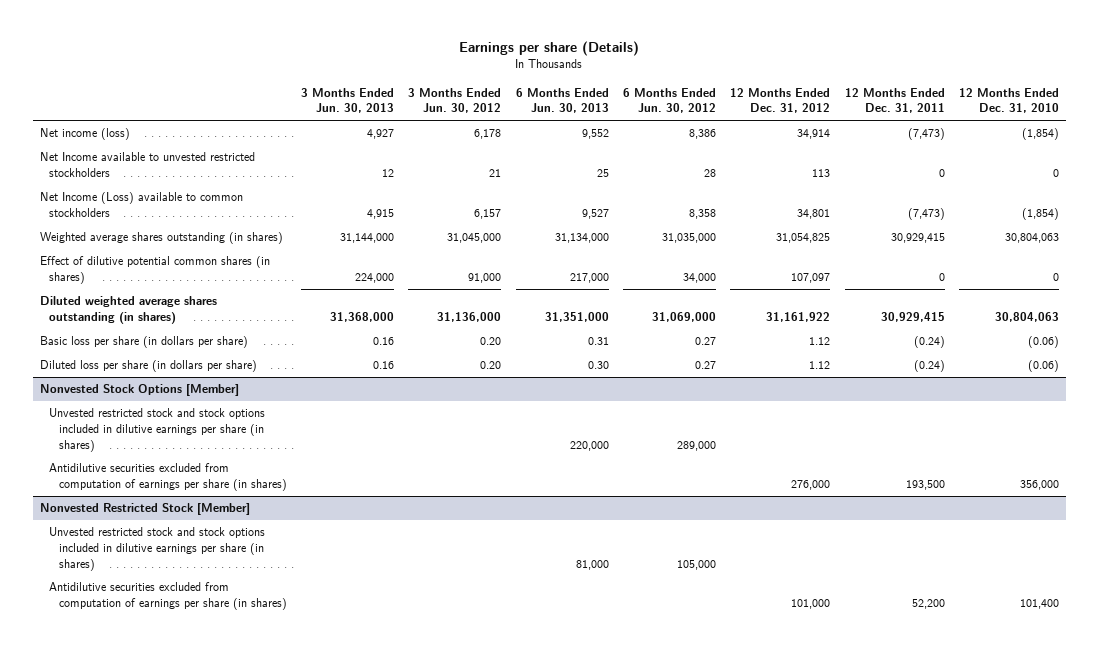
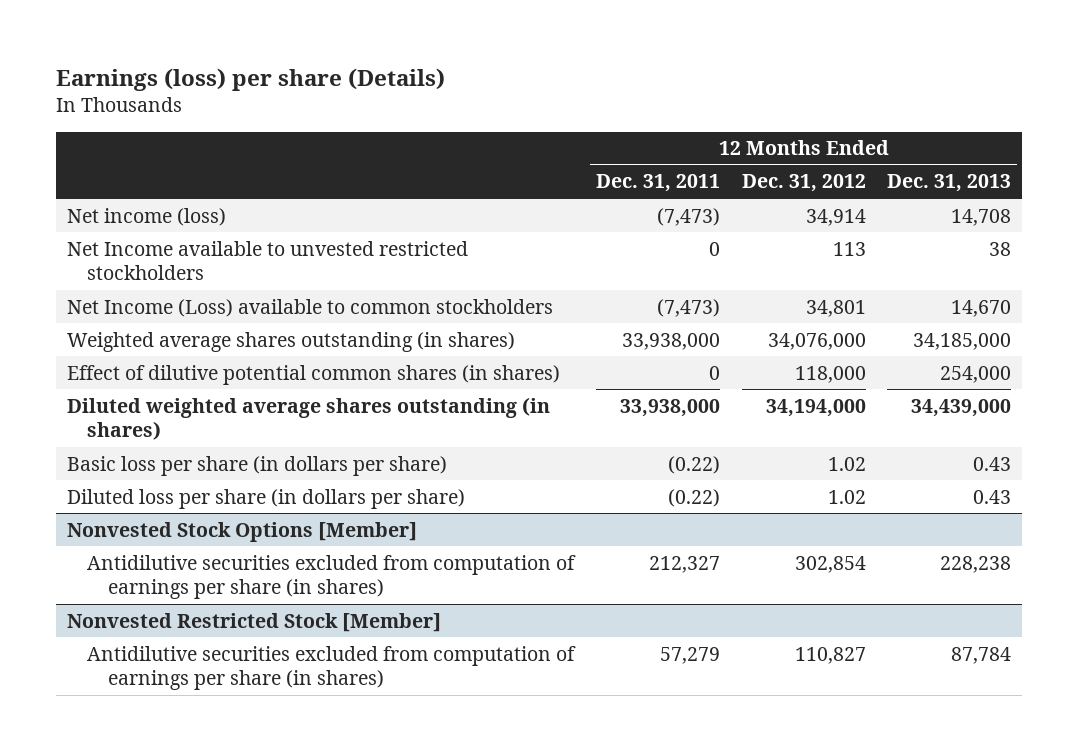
[459,40,640,56] Earnings per share (Details) -> [55,67,445,91] Earnings (loss) per share (Details)
[300,87,394,114] 3 Months Ended Jun. 30, 2013 -> none
[408,87,502,114] 3 Months Ended Jun. 30, 2012 -> none
[515,87,609,114] 6 Months Ended Jun. 30, 2013 -> none
[622,87,716,114] 6 Months Ended Jun. 30, 2012 -> none
[958,87,1059,114] 12 Months Ended Dec. 31, 2010 -> none
none -> [887,174,1012,193] Dec. 31, 2013
[776,233,831,244] 31,054,825 -> [767,332,866,350] 34,076,000
[890,233,945,244] 30,929,415 -> [621,332,720,350] 33,938,000
[791,272,831,283] 107,097 -> [794,365,866,383] 118,000
[766,311,831,322] 31,161,922 -> [765,398,866,417] 34,194,000
[880,311,945,322] 30,929,415 -> [619,398,720,417] 33,938,000
[809,337,831,346] 1.12 -> [827,456,866,471] 1.02
[913,336,945,349] (0.24) -> [667,455,720,474] (0.22)
[809,361,831,370] 1.12 -> [827,489,866,504] 1.02
[913,360,945,373] (0.24) -> [667,488,720,507] (0.22)
[49,408,266,452] Unvested restricted stock and stock options included in dilutive earnings per share (in shares) -> none
[791,479,831,490] 276,000 -> [794,555,866,573] 302,854
[905,479,945,490] 193,500 -> [648,555,720,573] 212,327
[49,527,266,571] Unvested restricted stock and stock options included in dilutive earnings per share (in shares) -> none
[791,598,831,609] 101,000 -> [794,646,866,664] 110,827
[911,598,945,609] 52,200 -> [659,646,720,664] 57,279

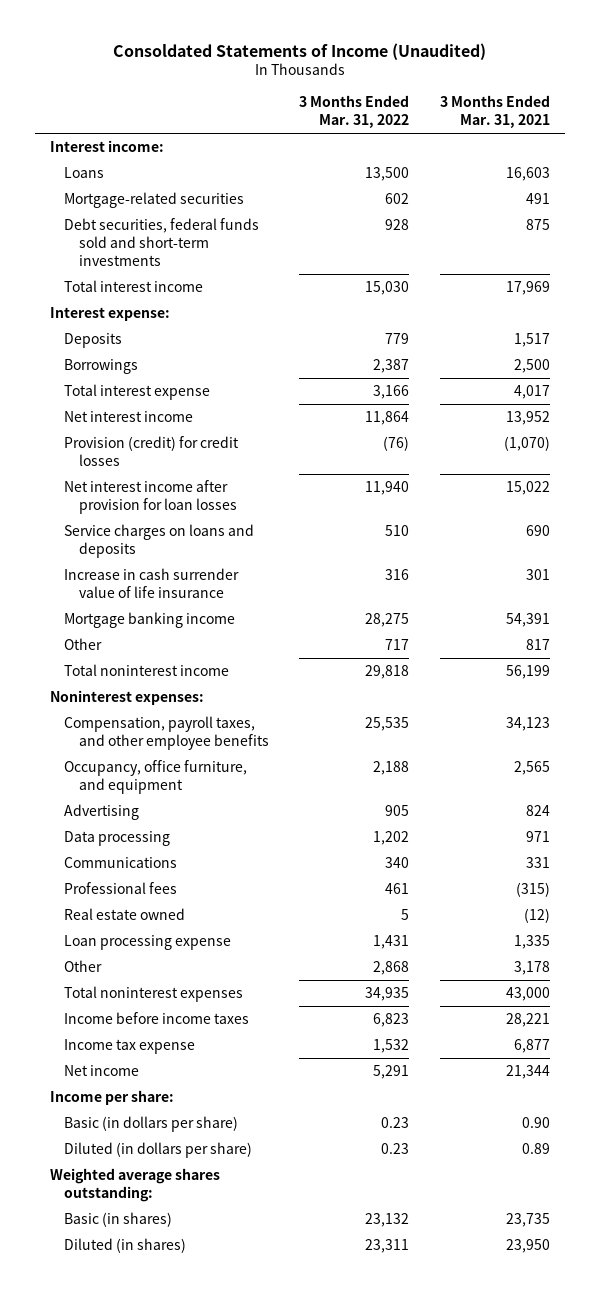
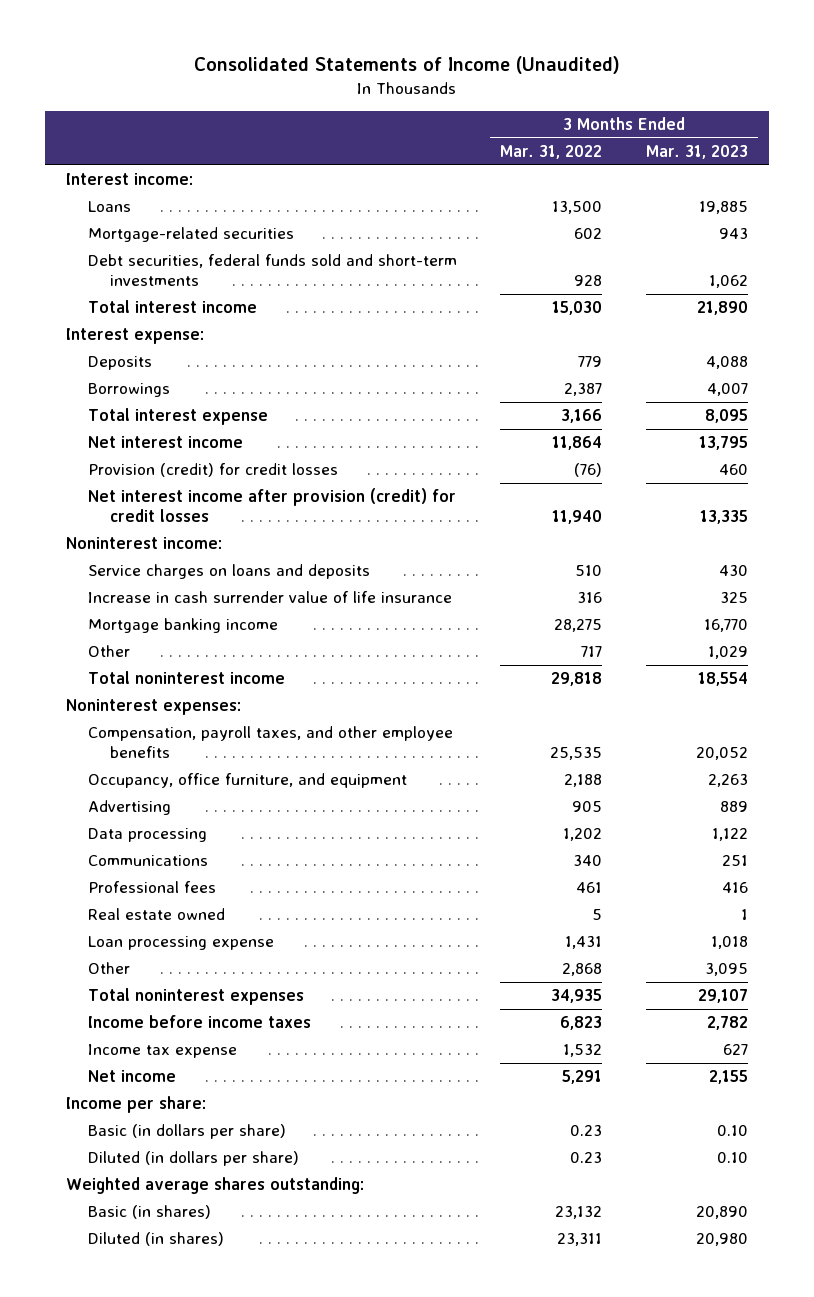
[112,42,486,60] Consoldated Statements of Income (Unaudited) -> [193,56,620,75] Consolidated Statements of Income (Unaudited)
[439,95,550,129] 3 Months Ended Mar. 31, 2021 -> none
none -> [645,145,748,160] Mar. 31, 2023
[64,480,237,515] Net interest income after provision for loan losses -> [88,488,457,523] Net interest income after provision (credit) for credit losses
none -> [66,537,223,550] Noninterest income:

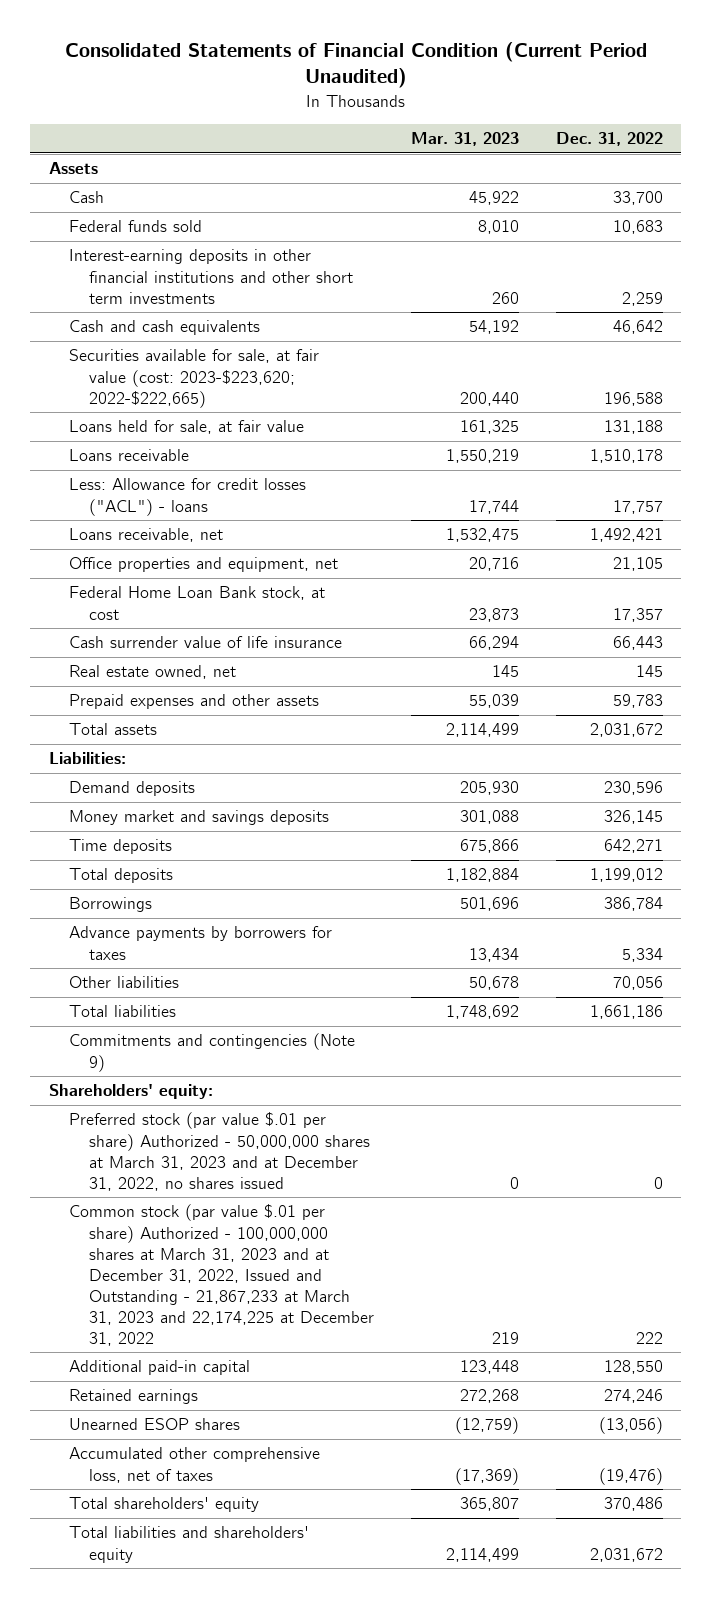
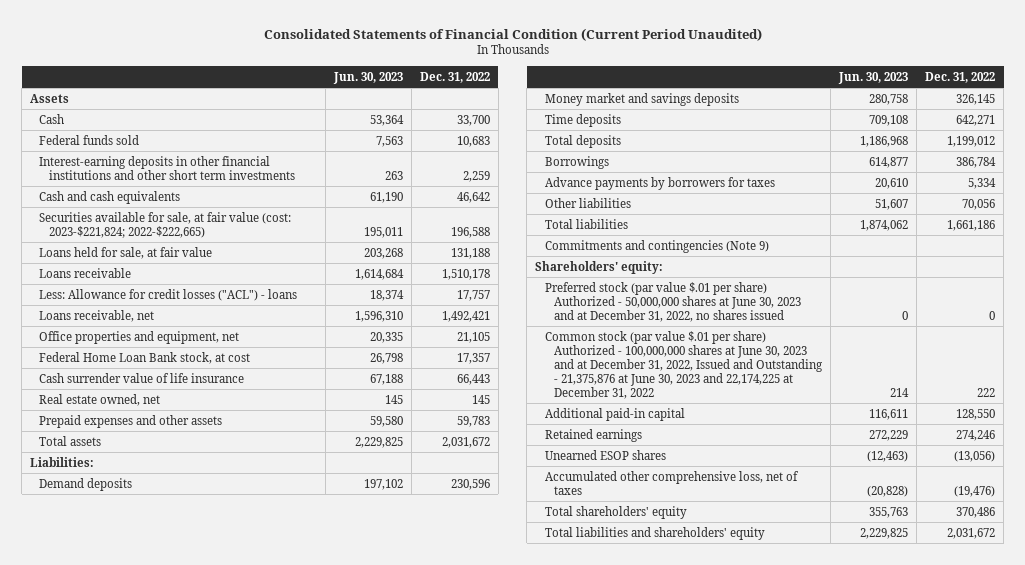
[410,132,519,147] Mar. 31, 2023 -> none
none -> [332,71,403,84] Jun. 30, 2023
[68,349,319,408] Securities available for sale, at fair value (cost: 2023-$223,620; 2022-$222,665) -> [39,211,292,238] Securities available for sale, at fair value (cost: 2023-$221,824; 2022-$222,665)
[68,1112,371,1191] Preferred stock (par value $.01 per share) Authorized - 50,000,000 shares at March 31, 2023 and at December 31, 2022, no shares issued -> [544,281,801,322] Preferred stock (par value $.01 per share) Authorized - 50,000,000 shares at June 30, 2023 and at December 31, 2022, no shares issued
[68,1204,375,1346] Common stock (par value $.01 per share) Authorized - 100,000,000 shares at March 31, 2023 and at December 31, 2022, Issued and Outstanding - 21,867,233 at March 31, 2023 and 22,174,225 at December 31, 2022 -> [544,330,823,399] Common stock (par value $.01 per share) Authorized - 100,000,000 shares at June 30, 2023 and at December 31, 2022, Issued and Outstanding - 21,375,876 at June 30, 2023 and 22,174,225 at December 31, 2022

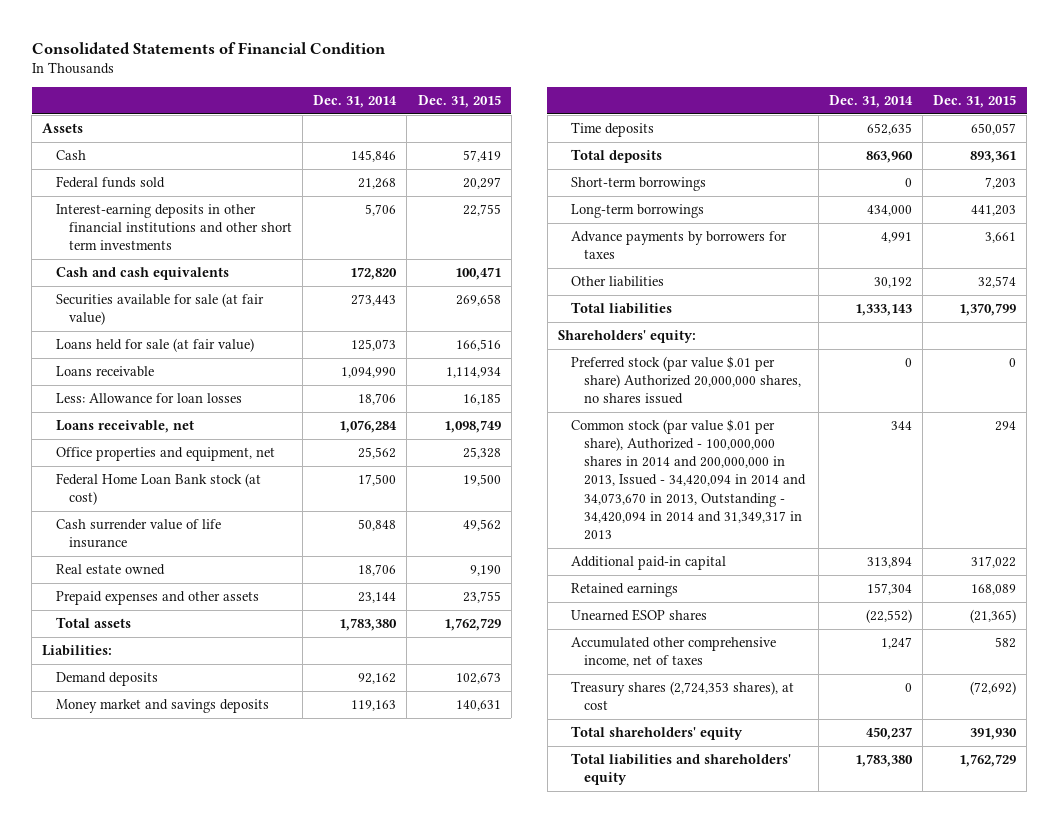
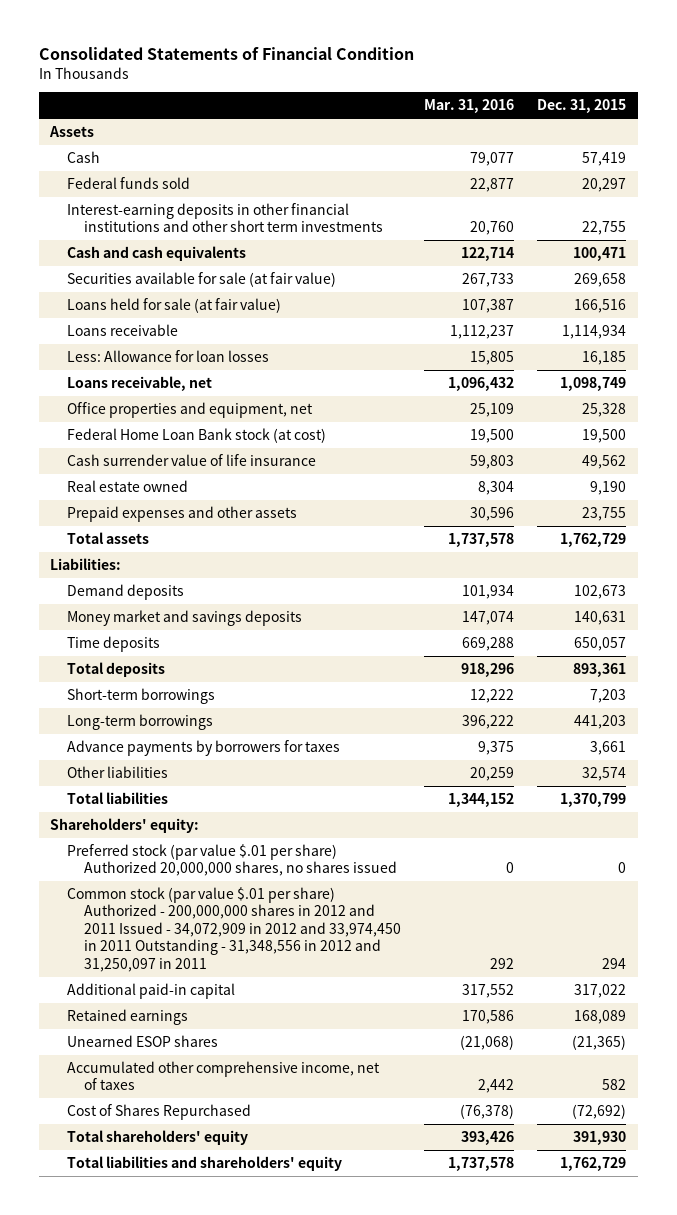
[313,95,398,109] Dec. 31, 2014 -> none
none -> [424,99,515,114] Mar. 31, 2016
[571,418,807,540] Common stock (par value $.01 per share), Authorized - 100,000,000 shares in 2014 and 200,000,000 in 2013, Issued - 34,420,094 in 2014 and 34,073,670 in 2013, Outstanding - 34,420,094 in 2014 and 31,349,317 in 2013 -> [67,886,402,972] Common stock (par value $.01 per share) Authorized - 200,000,000 shares in 2012 and 2011 Issued - 34,072,909 in 2012 and 33,974,450 in 2011 Outstanding - 31,348,556 in 2012 and 31,250,097 in 2011
[571,680,795,711] Treasury shares (2,724,353 shares), at cost -> [67,1103,252,1120] Cost of Shares Repurchased

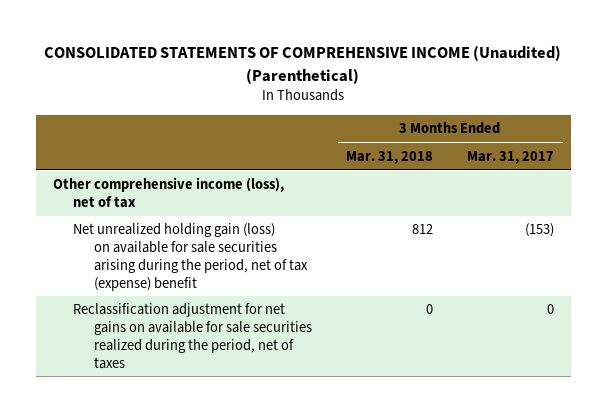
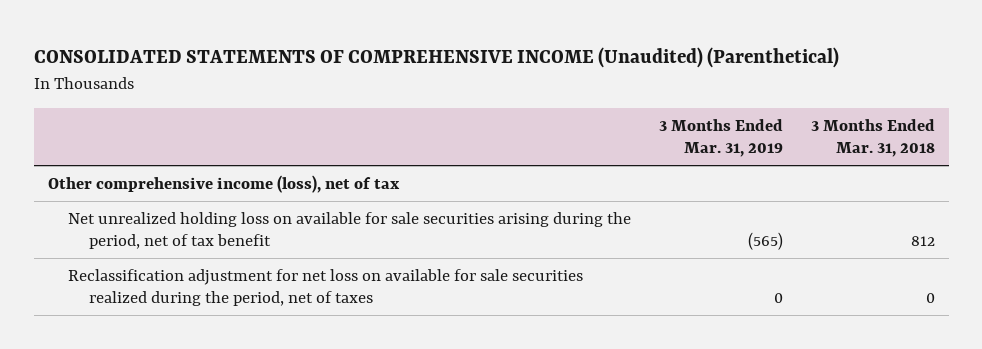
[467,150,555,164] Mar. 31, 2017 -> none
none -> [659,118,784,158] 3 Months Ended Mar. 31, 2019
[73,223,309,291] Net unrealized holding gain (loss) on available for sale securities arising during the period, net of tax (expense) benefit -> [68,211,632,250] Net unrealized holding loss on available for sale securities arising during the period, net of tax benefit
[73,303,313,369] Reclassification adjustment for net gains on available for sale securities realized during the period, net of taxes -> [68,268,584,307] Reclassification adjustment for net loss on available for sale securities realized during the period, net of taxes

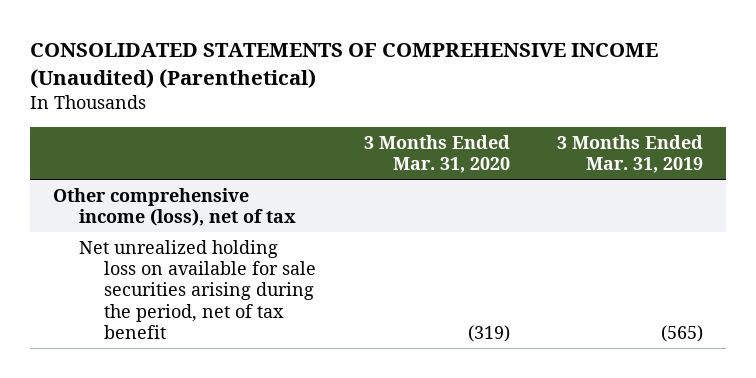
[810,118,935,158] 3 Months Ended Mar. 31, 2018 -> none
none -> [363,134,510,174] 3 Months Ended Mar. 31, 2020
[68,268,584,307] Reclassification adjustment for net loss on available for sale securities realized during the period, net of taxes -> none

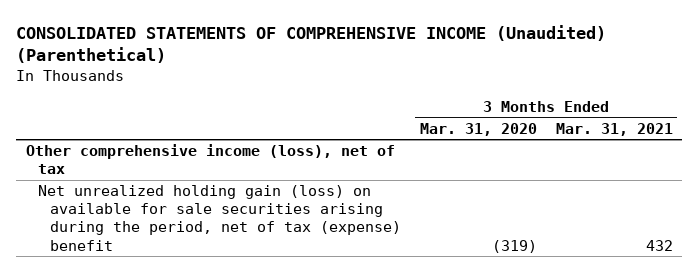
[556,134,703,174] 3 Months Ended Mar. 31, 2019 -> none
none -> [555,122,673,136] Mar. 31, 2021
[78,239,317,340] Net unrealized holding loss on available for sale securities arising during the period, net of tax benefit -> [37,185,402,251] Net unrealized holding gain (loss) on available for sale securities arising during the period, net of tax (expense) benefit

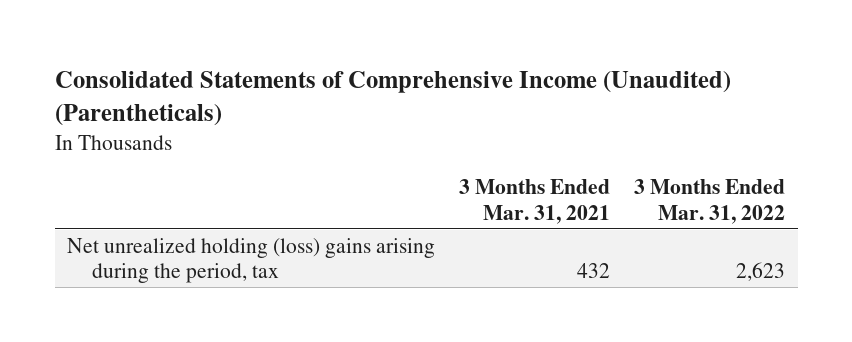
[16,24,607,64] CONSOLIDATED STATEMENTS OF COMPREHENSIVE INCOME (Unaudited) (Parenthetical) -> [54,70,731,127] Consolidated Statements of Comprehensive Income (Unaudited) (Parentheticals)
[420,122,538,136] Mar. 31, 2020 -> none
none -> [634,179,786,224] 3 Months Ended Mar. 31, 2022
[25,144,395,175] Other comprehensive income (loss), net of tax -> none
[37,185,402,251] Net unrealized holding gain (loss) on available for sale securities arising during the period, net of tax (expense) benefit -> [66,238,435,284] Net unrealized holding (loss) gains arising during the period, tax

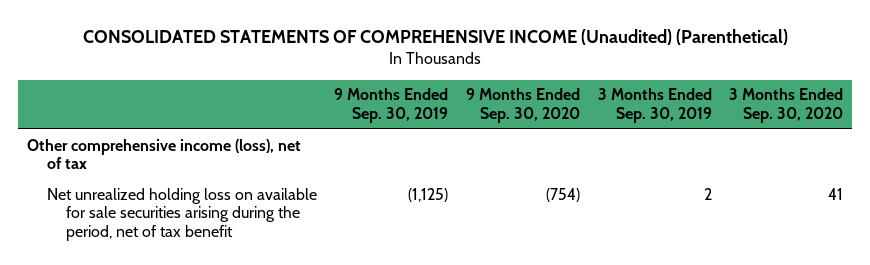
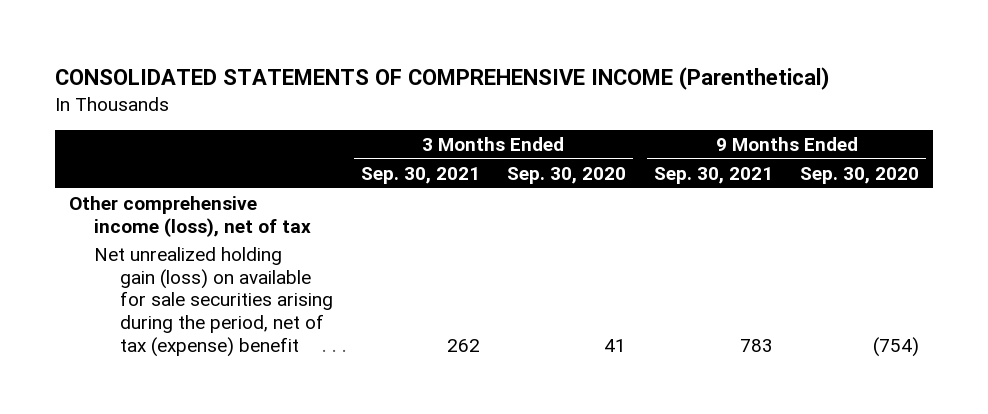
[83,28,789,45] CONSOLIDATED STATEMENTS OF COMPREHENSIVE INCOME (Unaudited) (Parenthetical) -> [55,67,831,91] CONSOLIDATED STATEMENTS OF COMPREHENSIVE INCOME (Parenthetical)
[334,88,449,123] 9 Months Ended Sep. 30, 2019 -> none
[597,88,712,123] 3 Months Ended Sep. 30, 2019 -> none
none -> [360,167,480,185] Sep. 30, 2021
none -> [653,167,773,185] Sep. 30, 2021
[46,187,317,241] Net unrealized holding loss on available for sale securities arising during the period, net of tax benefit -> [94,247,333,357] Net unrealized holding gain (loss) on available for sale securities arising during the period, net of tax (expense) benefit

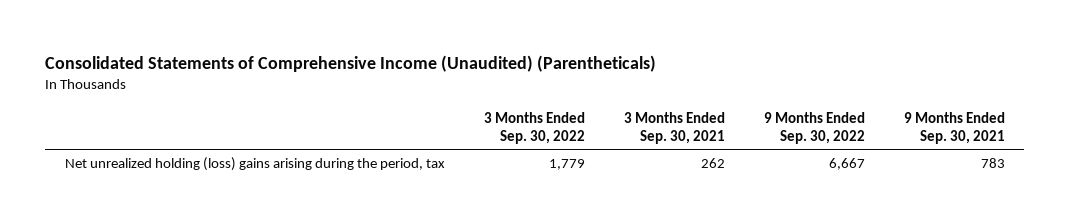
[55,67,831,91] CONSOLIDATED STATEMENTS OF COMPREHENSIVE INCOME (Parenthetical) -> [45,54,657,72] Consolidated Statements of Comprehensive Income (Unaudited) (Parentheticals)
[507,167,627,185] Sep. 30, 2020 -> none
[800,167,920,185] Sep. 30, 2020 -> none
none -> [483,111,585,144] 3 Months Ended Sep. 30, 2022
none -> [763,111,865,144] 9 Months Ended Sep. 30, 2022
[68,196,312,237] Other comprehensive income (loss), net of tax -> none
[94,247,333,357] Net unrealized holding gain (loss) on available for sale securities arising during the period, net of tax (expense) benefit -> [64,157,445,172] Net unrealized holding (loss) gains arising during the period, tax

